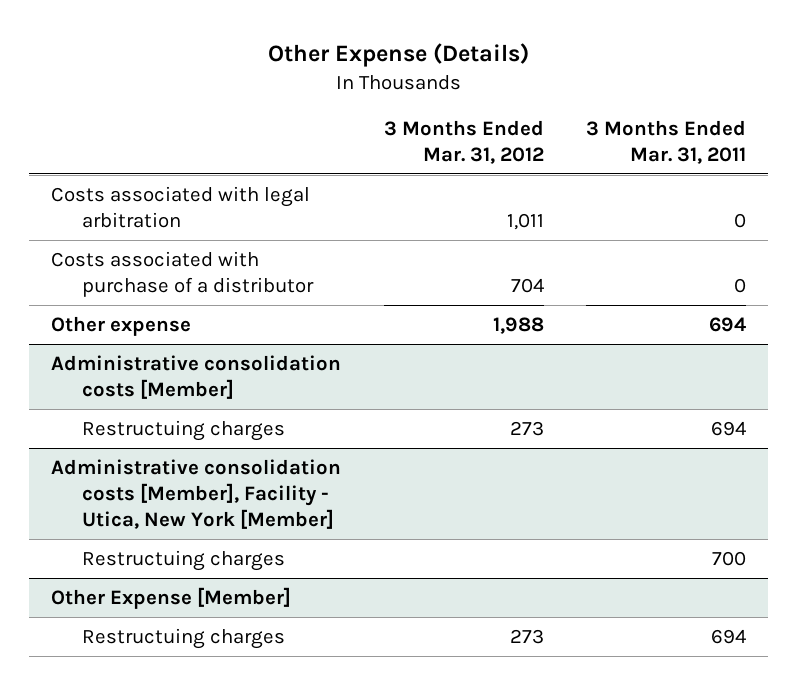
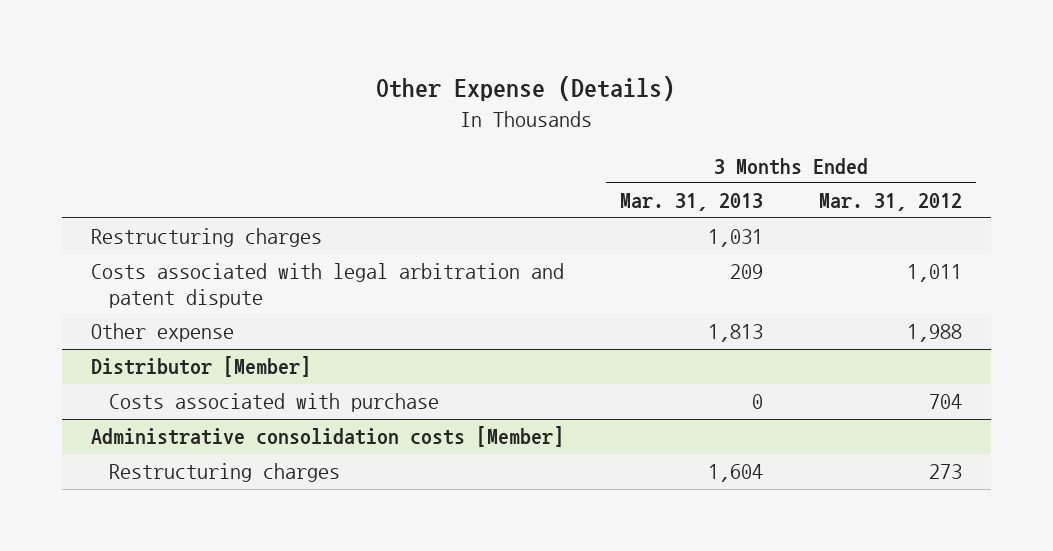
[586,119,747,164] 3 Months Ended Mar. 31, 2011 -> none
none -> [619,193,763,212] Mar. 31, 2013
[50,250,315,297] Costs associated with purchase of a distributor -> none
none -> [90,228,322,248] Restructuring charges
[50,185,310,228] Costs associated with legal arbitration -> [90,263,564,308] Costs associated with legal arbitration and patent dispute
none -> [90,356,311,378] Distributor [Member]
none -> [108,393,439,413] Costs associated with purchase
[50,458,341,529] Administrative consolidation costs [Member], Facility - Utica, New York [Member] -> none
[82,549,286,571] Restructuing charges -> none
[50,586,291,609] Other Expense [Member] -> none
[82,627,286,649] Restructuing charges -> none
[82,419,286,441] Restructuing charges -> [108,463,340,483] Restructuring charges

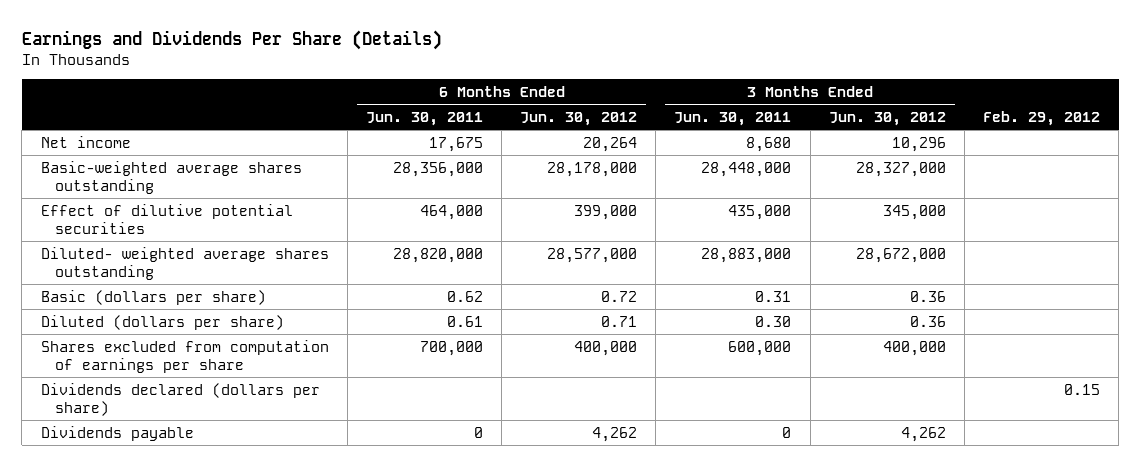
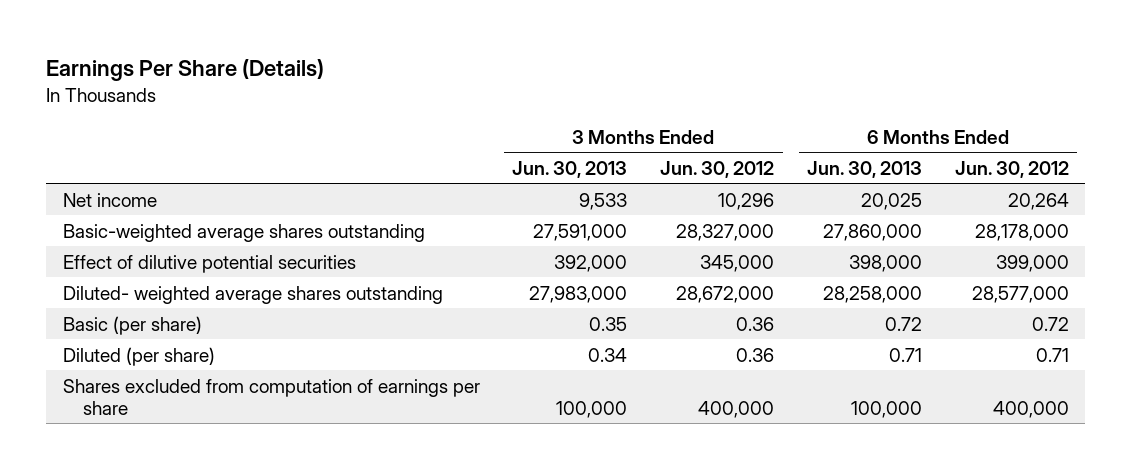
[21,29,442,50] Earnings and Dividends Per Share (Details) -> [46,58,325,81] Earnings Per Share (Details)
[365,112,483,127] Jun. 30, 2011 -> none
[674,112,792,127] Jun. 30, 2011 -> none
[983,111,1101,127] Feb. 29, 2012 -> none
none -> [512,160,628,178] Jun. 30, 2013
none -> [807,160,923,178] Jun. 30, 2013
[40,289,266,305] Basic (dollars per share) -> [62,315,202,335] Basic (per share)
[40,314,284,330] Diluted (dollars per share) -> [62,346,215,366] Diluted (per share)
[40,382,320,416] Dividends declared (dollars per share) -> none
[40,425,194,441] Dividends payable -> none

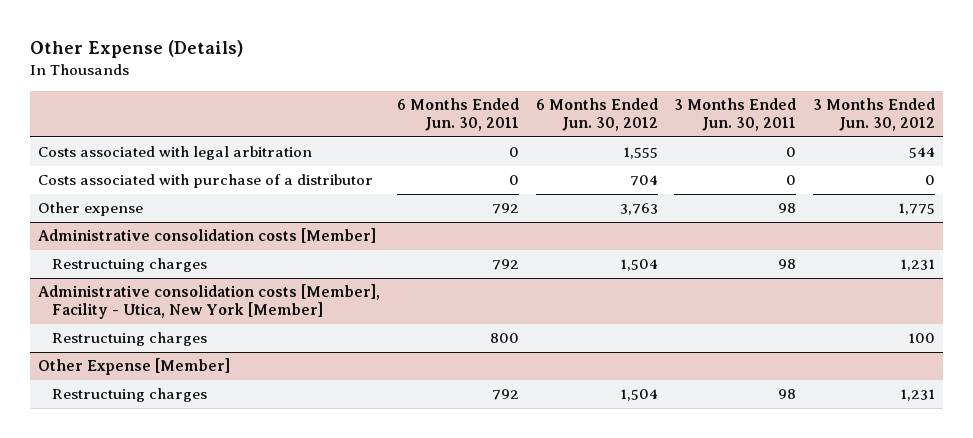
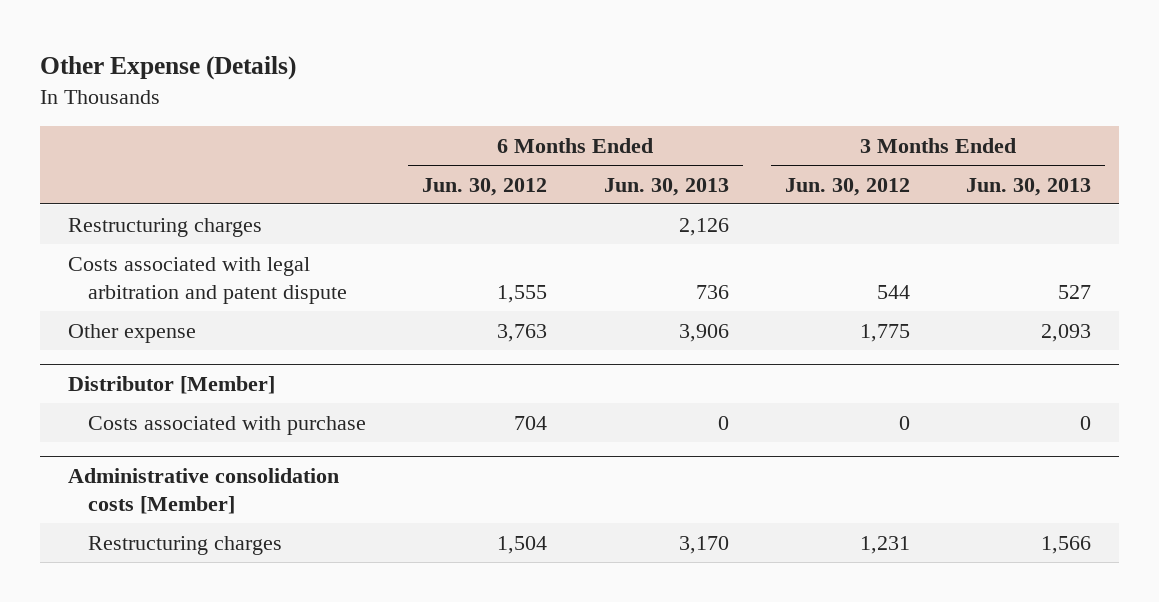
[396,98,519,132] 6 Months Ended Jun. 30, 2011 -> none
[674,98,797,132] 3 Months Ended Jun. 30, 2011 -> none
none -> [603,177,729,196] Jun. 30, 2013
none -> [965,177,1091,196] Jun. 30, 2013
[38,174,374,189] Costs associated with purchase of a distributor -> none
none -> [68,217,263,237] Restructuring charges
[38,146,313,161] Costs associated with legal arbitration -> [68,256,348,304] Costs associated with legal arbitration and patent dispute
none -> [68,375,276,394] Distributor [Member]
none -> [88,415,367,435] Costs associated with purchase
[38,284,381,320] Administrative consolidation costs [Member], Facility - Utica, New York [Member] -> none
[51,332,207,347] Restructuing charges -> none
[38,358,231,376] Other Expense [Member] -> none
[51,388,207,403] Restructuing charges -> none
[51,258,207,273] Restructuing charges -> [88,535,283,555] Restructuring charges

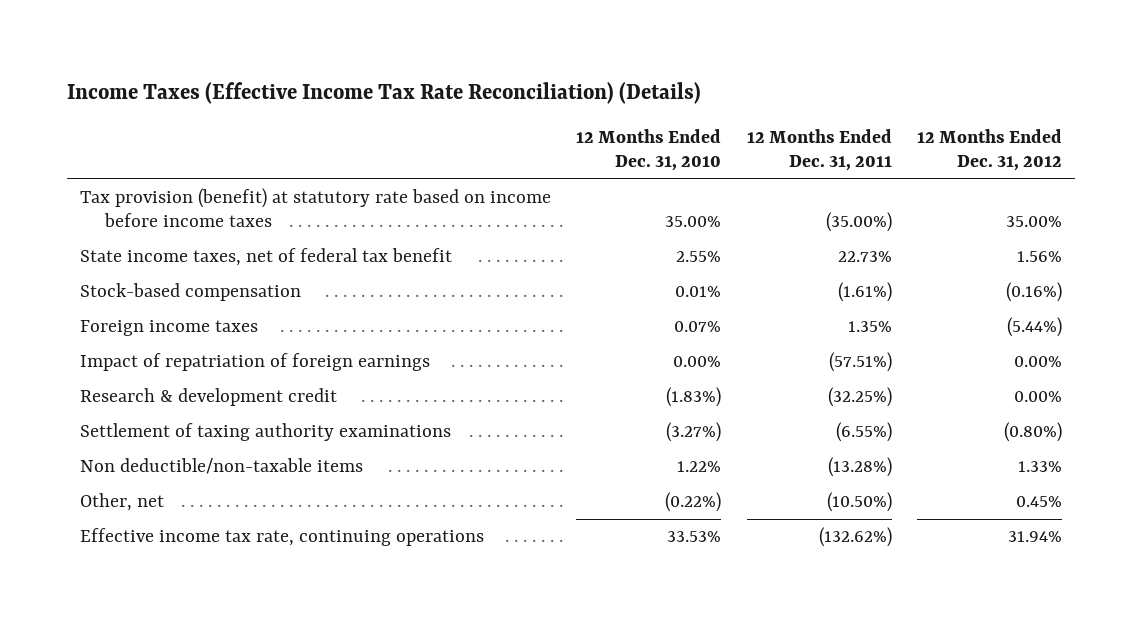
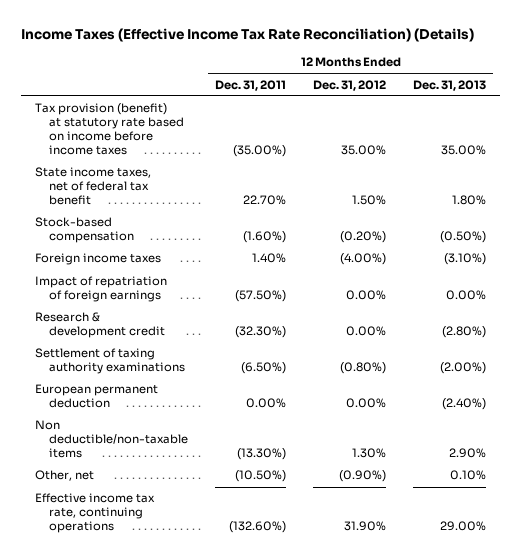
[576,129,722,172] 12 Months Ended Dec. 31, 2010 -> none
none -> [413,79,487,91] Dec. 31, 2013
[837,251,892,263] 22.73% -> [242,195,286,206] 22.70%
[1017,251,1063,263] 1.56% -> [352,195,387,206] 1.50%
[837,282,892,303] (1.61%) -> [242,231,286,244] (1.60%)
[1006,282,1063,303] (0.16%) -> [340,231,387,244] (0.20%)
[847,321,892,333] 1.35% -> [251,253,286,264] 1.40%
[1007,317,1063,338] (5.44%) -> [340,253,387,266] (4.00%)
[828,352,892,373] (57.51%) -> [234,290,286,303] (57.50%)
[827,387,892,408] (32.25%) -> [234,326,286,339] (32.30%)
[835,422,892,443] (6.55%) -> [240,362,286,375] (6.50%)
none -> [34,384,158,409] European permanent deduction
[827,457,892,478] (13.28%) -> [236,448,286,461] (13.30%)
[1018,461,1063,473] 1.33% -> [352,448,387,459] 1.30%
[1016,496,1063,508] 0.45% -> [339,470,387,483] (0.90%)
[818,527,892,548] (132.62%) -> [228,521,286,534] (132.60%)
[1008,531,1063,543] 31.94% -> [344,521,387,532] 31.90%

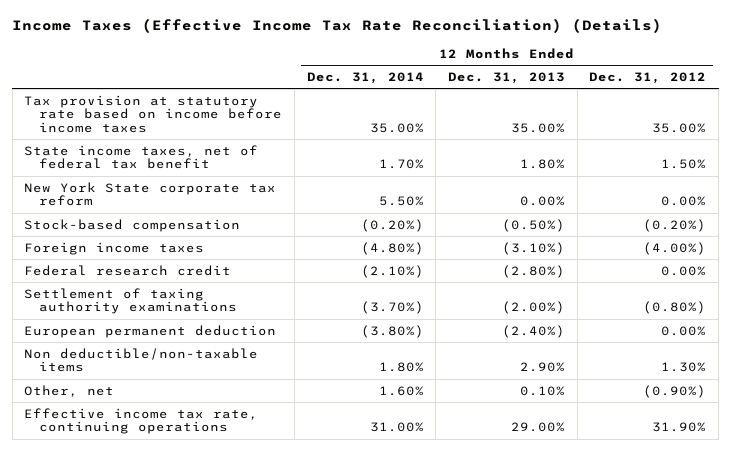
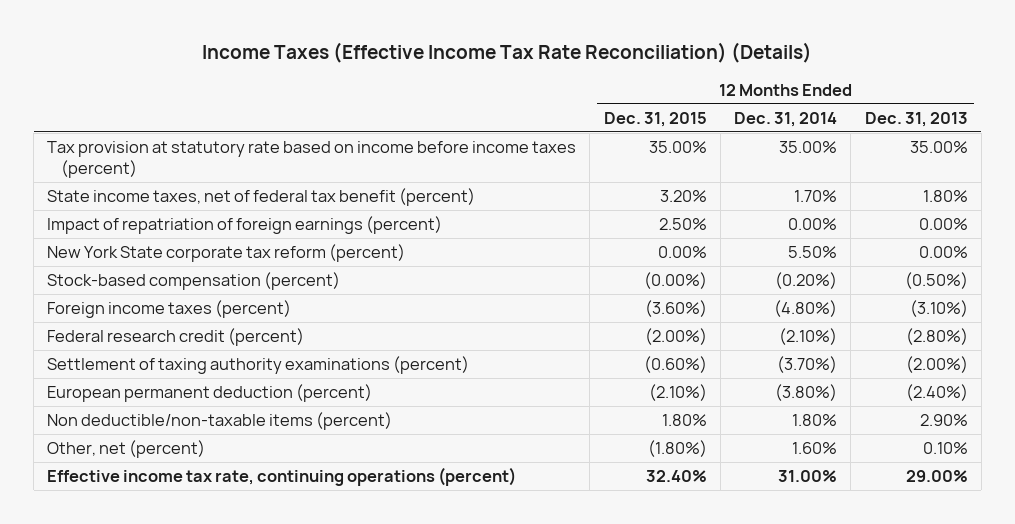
[589,71,707,84] Dec. 31, 2012 -> none
none -> [603,111,707,127] Dec. 31, 2015
[24,94,283,134] Tax provision at statutory rate based on income before income taxes -> [47,140,577,178] Tax provision at statutory rate based on income before income taxes (percent)
[24,144,259,170] State income taxes, net of federal tax benefit -> [47,187,476,206] State income taxes, net of federal tax benefit (percent)
none -> [47,215,443,234] Impact of repatriation of foreign earnings (percent)
[24,181,277,207] New York State corporate tax reform -> [47,243,406,262] New York State corporate tax reform (percent)
[24,218,241,232] Stock-based compensation -> [47,271,341,290] Stock-based compensation (percent)
[24,241,205,255] Foreign income taxes -> [47,299,292,318] Foreign income taxes (percent)
[24,264,232,276] Federal research credit -> [47,327,305,346] Federal research credit (percent)
[24,287,238,315] Settlement of taxing authority examinations -> [47,355,470,374] Settlement of taxing authority examinations (percent)
[24,324,277,338] European permanent deduction -> [47,383,373,402] European permanent deduction (percent)
[24,347,259,373] Non deductible/non-taxable items -> [47,411,393,430] Non deductible/non-taxable items (percent)
[24,384,115,397] Other, net -> [47,439,206,458] Other, net (percent)
[24,407,259,435] Effective income tax rate, continuing operations -> [47,466,517,486] Effective income tax rate, continuing operations (percent)

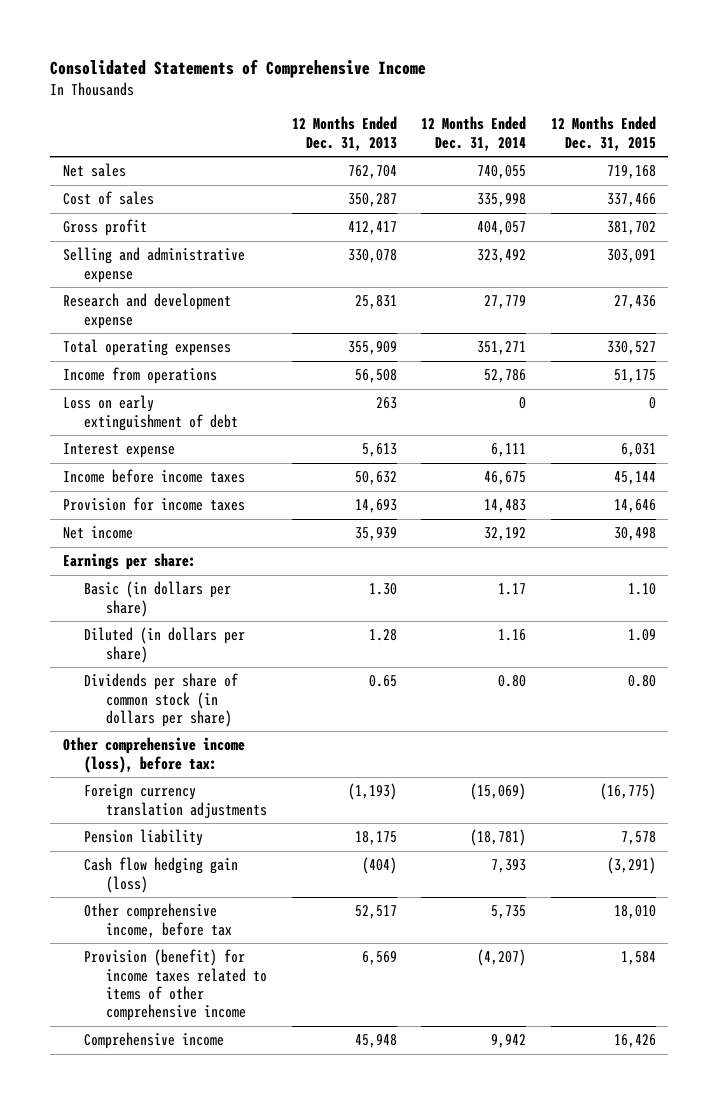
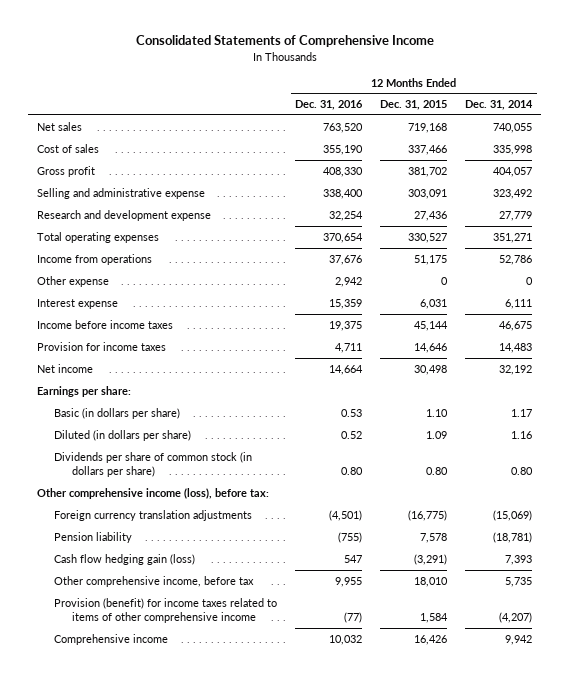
[291,116,397,151] 12 Months Ended Dec. 31, 2013 -> none
none -> [295,100,364,111] Dec. 31, 2016
[62,395,239,431] Loss on early extinguishment of debt -> none
none -> [37,275,110,287] Other expense

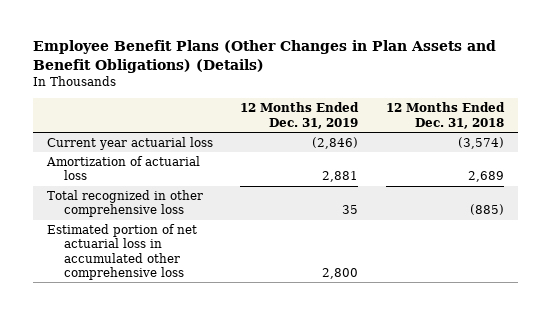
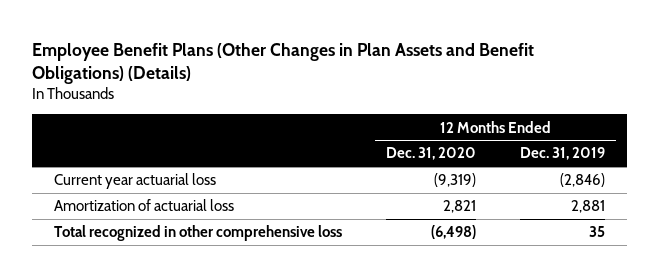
[386,102,506,129] 12 Months Ended Dec. 31, 2018 -> none
none -> [386,147,477,161] Dec. 31, 2020
[46,224,197,281] Estimated portion of net actuarial loss in accumulated other comprehensive loss -> none

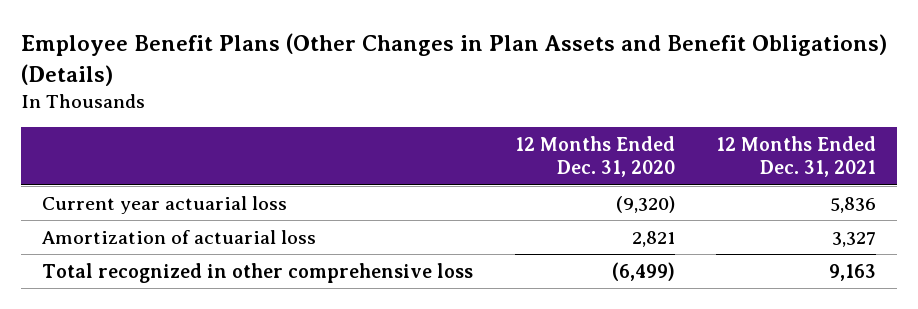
[519,147,605,161] Dec. 31, 2019 -> none
none -> [716,136,877,178] 12 Months Ended Dec. 31, 2021
[434,173,477,188] (9,319) -> [615,195,675,213] (9,320)
[431,225,477,240] (6,498) -> [611,261,675,281] (6,499)

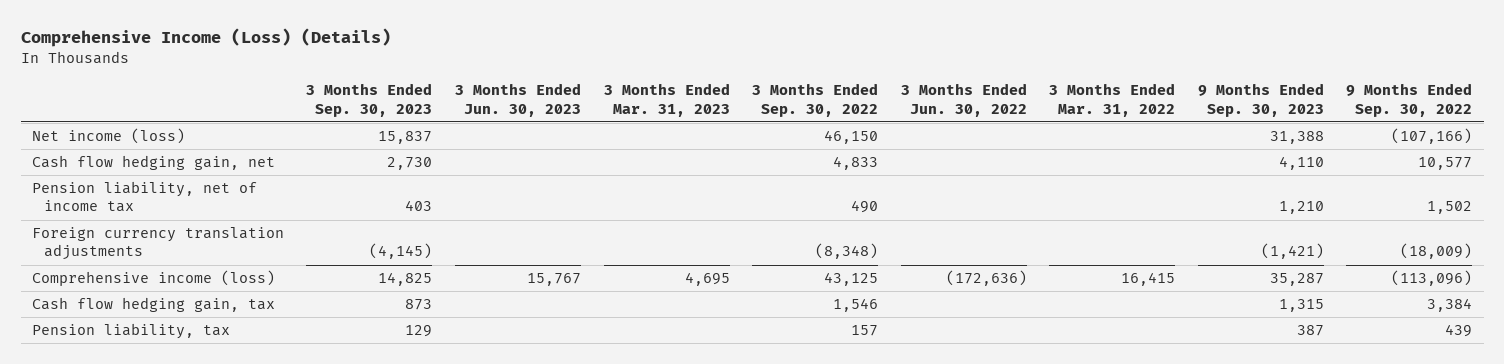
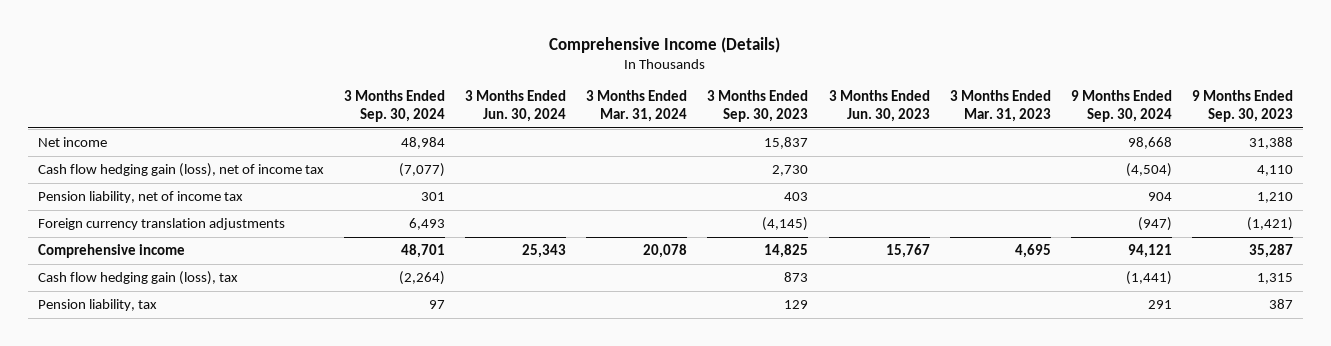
[20,28,391,48] Comprehensive Income (Loss) (Details) -> [549,36,781,53] Comprehensive Income (Details)
[752,83,879,117] 3 Months Ended Sep. 30, 2022 -> none
[900,83,1027,117] 3 Months Ended Jun. 30, 2022 -> none
[1049,83,1176,117] 3 Months Ended Mar. 31, 2022 -> none
[1346,83,1473,117] 9 Months Ended Sep. 30, 2022 -> none
none -> [343,90,445,123] 3 Months Ended Sep. 30, 2024
none -> [465,90,567,123] 3 Months Ended Jun. 30, 2024
none -> [586,90,688,123] 3 Months Ended Mar. 31, 2024
none -> [1071,90,1173,123] 9 Months Ended Sep. 30, 2024
[31,128,185,145] Net income (loss) -> [37,136,107,147] Net income
[31,155,275,171] Cash flow hedging gain, net -> [37,162,324,177] Cash flow hedging gain (loss), net of income tax
[31,270,275,287] Comprehensive income (loss) -> [37,243,185,258] Comprehensive income
[31,297,275,313] Cash flow hedging gain, tax -> [37,270,238,285] Cash flow hedging gain (loss), tax

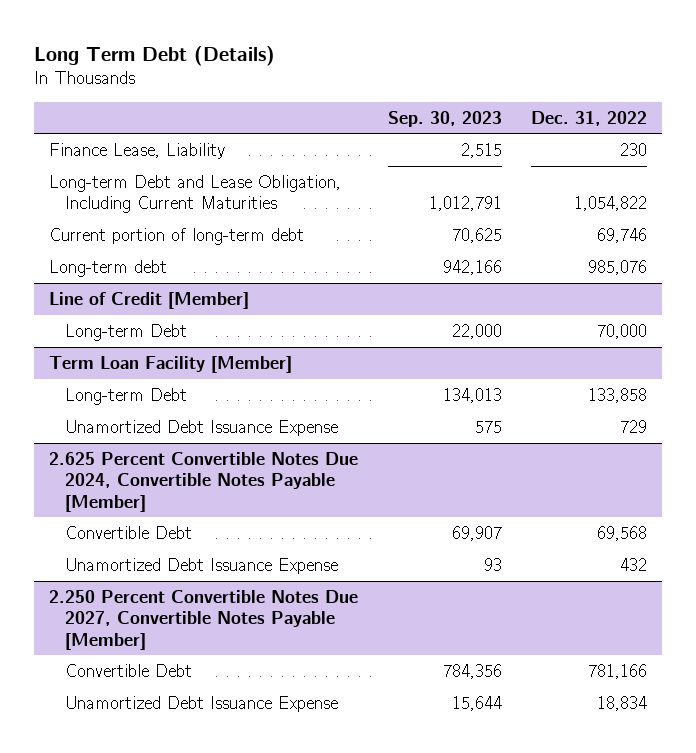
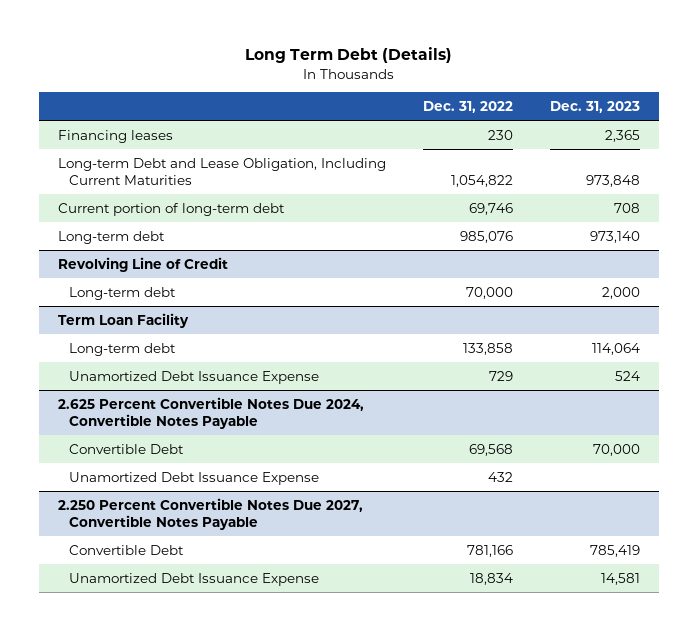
[387,110,502,127] Sep. 30, 2023 -> none
none -> [550,101,641,114] Dec. 31, 2023
[49,142,226,159] Finance Lease, Liability -> [57,129,173,143] Financing leases
[49,291,250,309] Line of Credit [Member] -> [57,256,228,272] Revolving Line of Credit
[64,323,187,341] Long-term Debt -> [68,286,176,300] Long-term debt
[49,355,293,373] Term Loan Facility [Member] -> [57,312,189,328] Term Loan Facility
[64,387,187,405] Long-term Debt -> [68,342,176,356] Long-term debt
[49,451,359,512] 2.625 Percent Convertible Notes Due 2024, Convertible Notes Payable [Member] -> [57,396,364,430] 2.625 Percent Convertible Notes Due 2024, Convertible Notes Payable
[49,589,359,650] 2.250 Percent Convertible Notes Due 2027, Convertible Notes Payable [Member] -> [57,497,363,531] 2.250 Percent Convertible Notes Due 2027, Convertible Notes Payable

